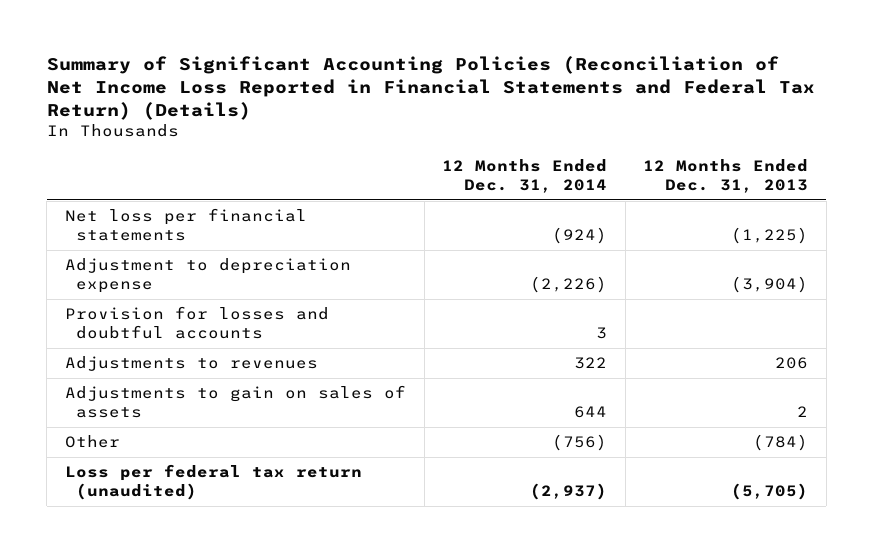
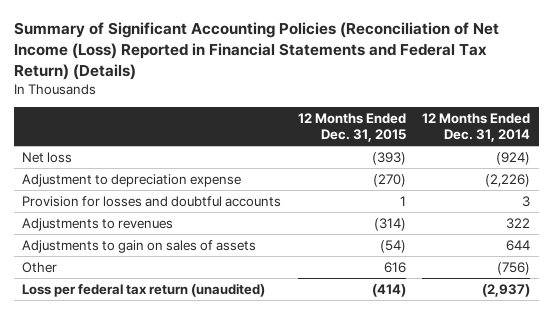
[46,55,815,120] Summary of Significant Accounting Policies (Reconciliation of Net Income Loss Reported in Financial Statements and Federal Tax Return) (Details) -> [13,22,499,80] Summary of Significant Accounting Policies (Reconciliation of Net Income (Loss) Reported in Financial Statements and Federal Tax Return) (Details)
[643,158,809,194] 12 Months Ended Dec. 31, 2013 -> none
none -> [297,112,406,143] 12 Months Ended Dec. 31, 2015
[64,208,307,242] Net loss per financial statements -> [21,151,72,163] Net loss

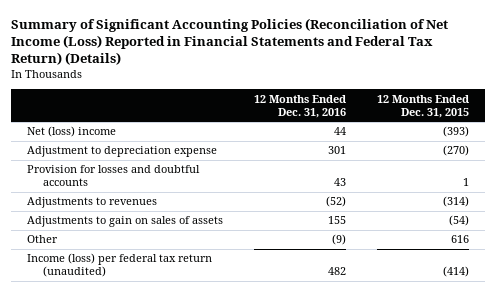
[422,112,531,143] 12 Months Ended Dec. 31, 2014 -> none
none -> [254,94,347,118] 12 Months Ended Dec. 31, 2016
[21,151,72,163] Net loss -> [27,126,117,138] Net (loss) income
[21,282,265,297] Loss per federal tax return (unaudited) -> [27,253,213,278] Income (loss) per federal tax return (unaudited)

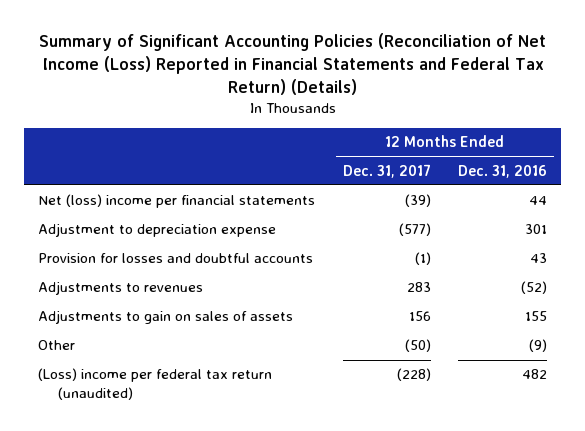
[377,94,470,118] 12 Months Ended Dec. 31, 2015 -> none
none -> [342,163,431,178] Dec. 31, 2017
[27,126,117,138] Net (loss) income -> [38,194,316,209] Net (loss) income per financial statements
[27,253,213,278] Income (loss) per federal tax return (unaudited) -> [38,368,273,400] (Loss) income per federal tax return (unaudited)

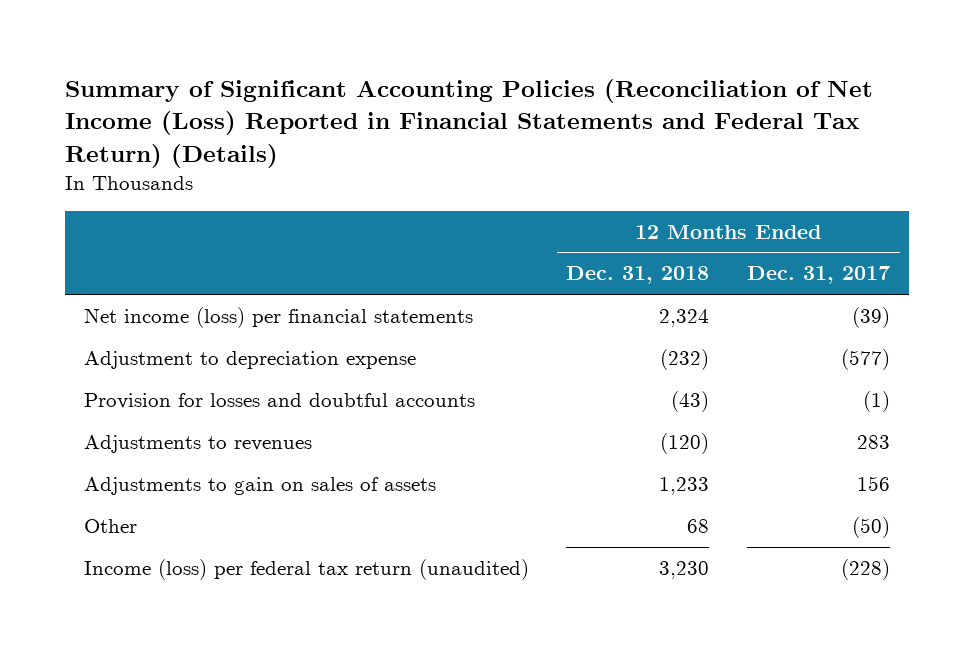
[458,164,548,178] Dec. 31, 2016 -> none
none -> [566,266,710,285] Dec. 31, 2018
[38,194,316,209] Net (loss) income per financial statements -> [83,307,473,329] Net income (loss) per financial statements
[38,368,273,400] (Loss) income per federal tax return (unaudited) -> [83,559,529,581] Income (loss) per federal tax return (unaudited)

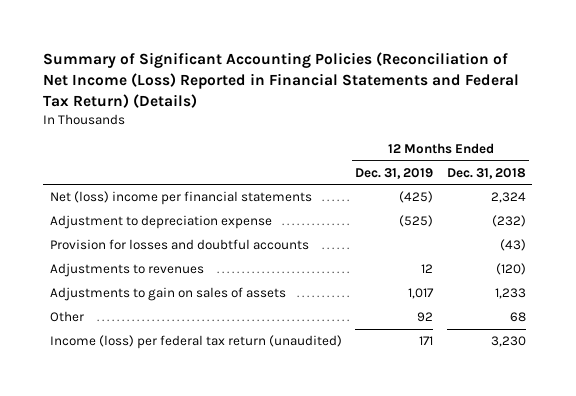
[747,266,891,285] Dec. 31, 2017 -> none
none -> [355,167,434,179] Dec. 31, 2019
[83,307,473,329] Net income (loss) per financial statements -> [49,191,312,206] Net (loss) income per financial statements

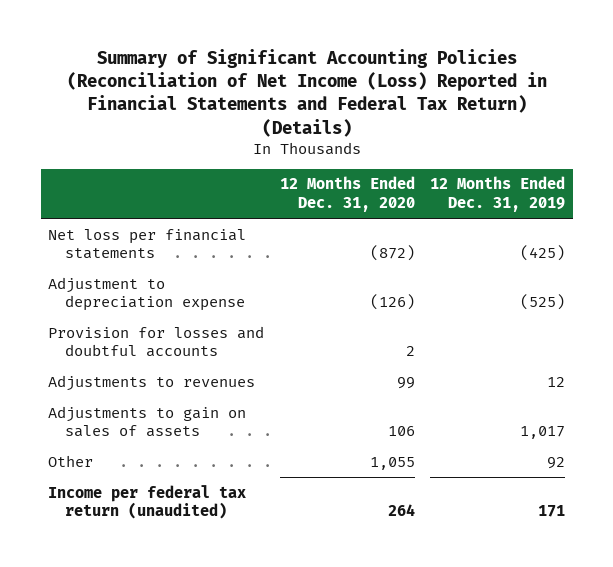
[446,167,526,179] Dec. 31, 2018 -> none
none -> [279,176,415,213] 12 Months Ended Dec. 31, 2020
[49,191,312,206] Net (loss) income per financial statements -> [48,228,247,260] Net loss per financial statements
[49,335,342,350] Income (loss) per federal tax return (unaudited) -> [48,484,247,520] Income per federal tax return (unaudited)

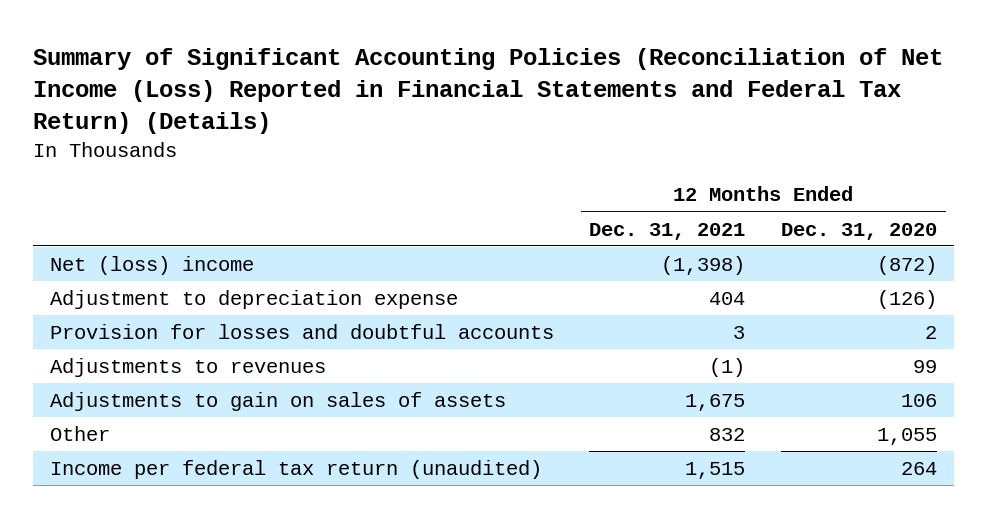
[429,176,565,213] 12 Months Ended Dec. 31, 2019 -> none
none -> [589,222,746,240] Dec. 31, 2021
[48,228,247,260] Net loss per financial statements -> [50,255,255,275] Net (loss) income

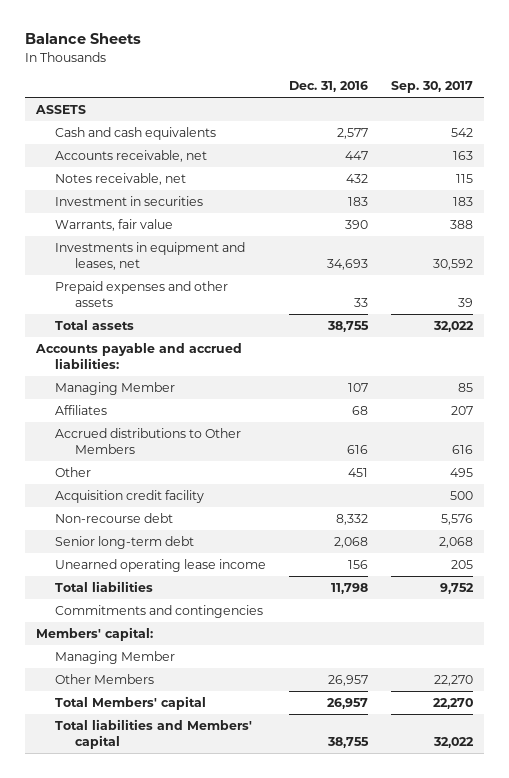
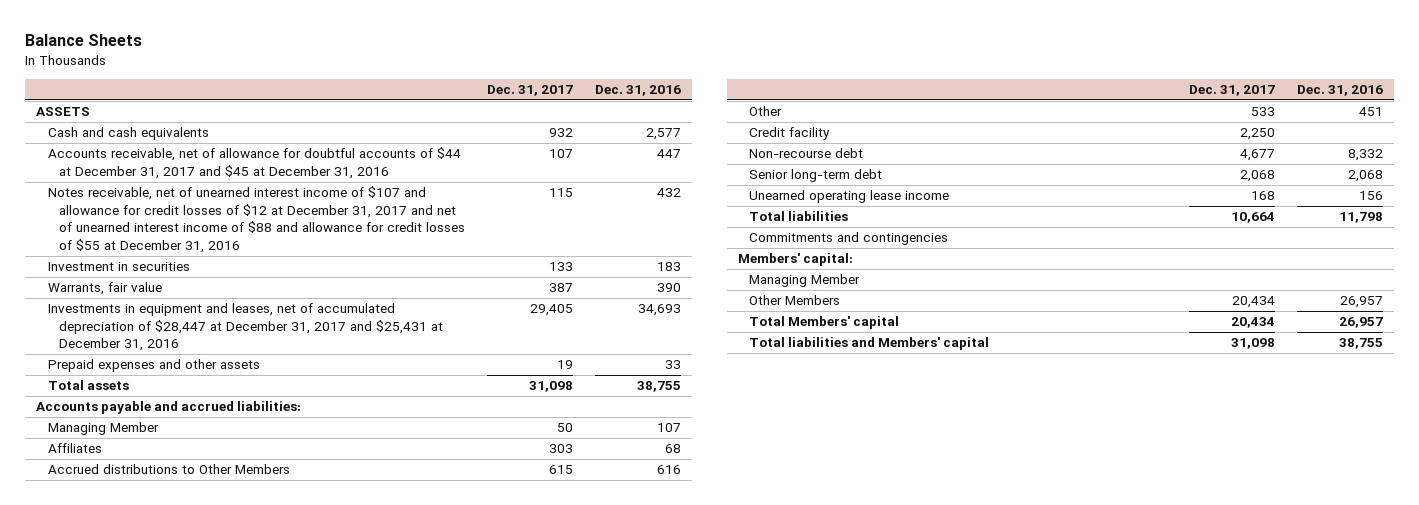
[390,81,473,94] Sep. 30, 2017 -> none
none -> [487,84,574,96] Dec. 31, 2017
[55,149,208,162] Accounts receivable, net -> [47,147,461,179] Accounts receivable, net of allowance for doubtful accounts of $44 at December 31, 2017 and $45 at December 31, 2016
[55,172,187,185] Notes receivable, net -> [47,186,466,253] Notes receivable, net of unearned interest income of $107 and allowance for credit losses of $12 at December 31, 2017 and net of unearned interest income of $88 and allowance for credit losses of $55 at December 31, 2016
[55,241,246,270] Investments in equipment and leases, net -> [47,303,444,352] Investments in equipment and leases, net of accumulated depreciation of $28,447 at December 31, 2017 and $25,431 at December 31, 2016
[55,489,205,503] Acquisition credit facility -> [749,127,831,141] Credit facility

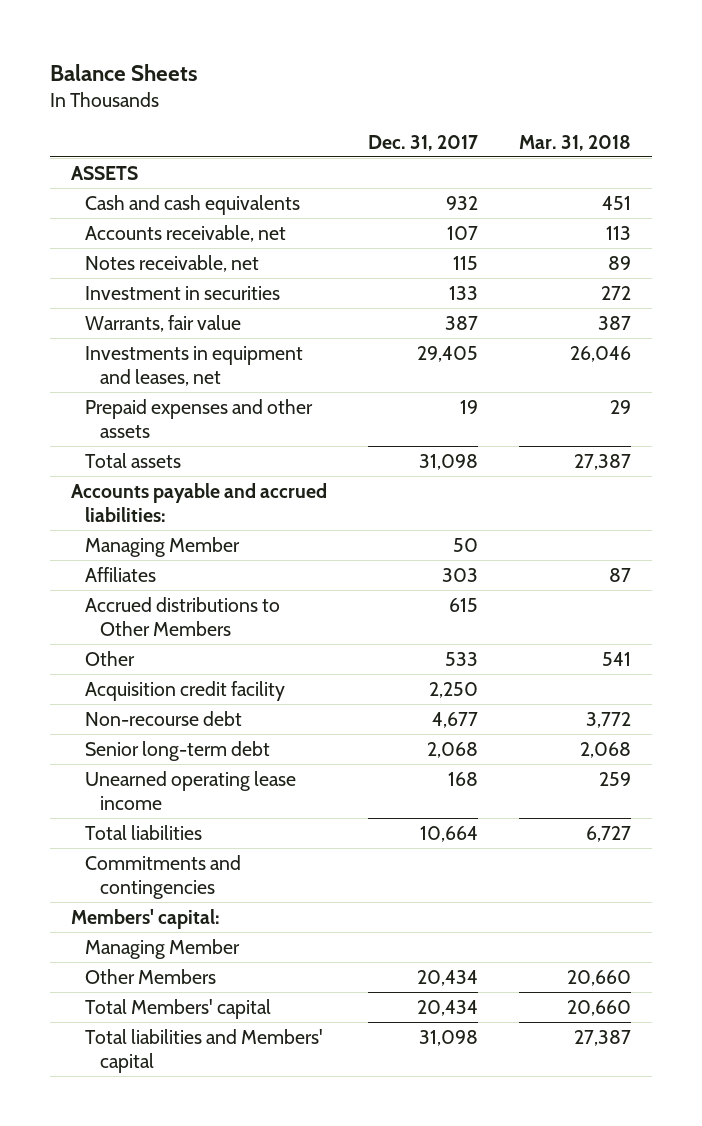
[595,84,682,96] Dec. 31, 2016 -> none
none -> [519,134,632,151] Mar. 31, 2018
[47,147,461,179] Accounts receivable, net of allowance for doubtful accounts of $44 at December 31, 2017 and $45 at December 31, 2016 -> [85,224,287,242] Accounts receivable, net
[47,186,466,253] Notes receivable, net of unearned interest income of $107 and allowance for credit losses of $12 at December 31, 2017 and net of unearned interest income of $88 and allowance for credit losses of $55 at December 31, 2016 -> [85,254,260,272] Notes receivable, net
[47,303,444,352] Investments in equipment and leases, net of accumulated depreciation of $28,447 at December 31, 2017 and $25,431 at December 31, 2016 -> [85,345,304,386] Investments in equipment and leases, net
[749,127,831,141] Credit facility -> [85,680,286,701] Acquisition credit facility

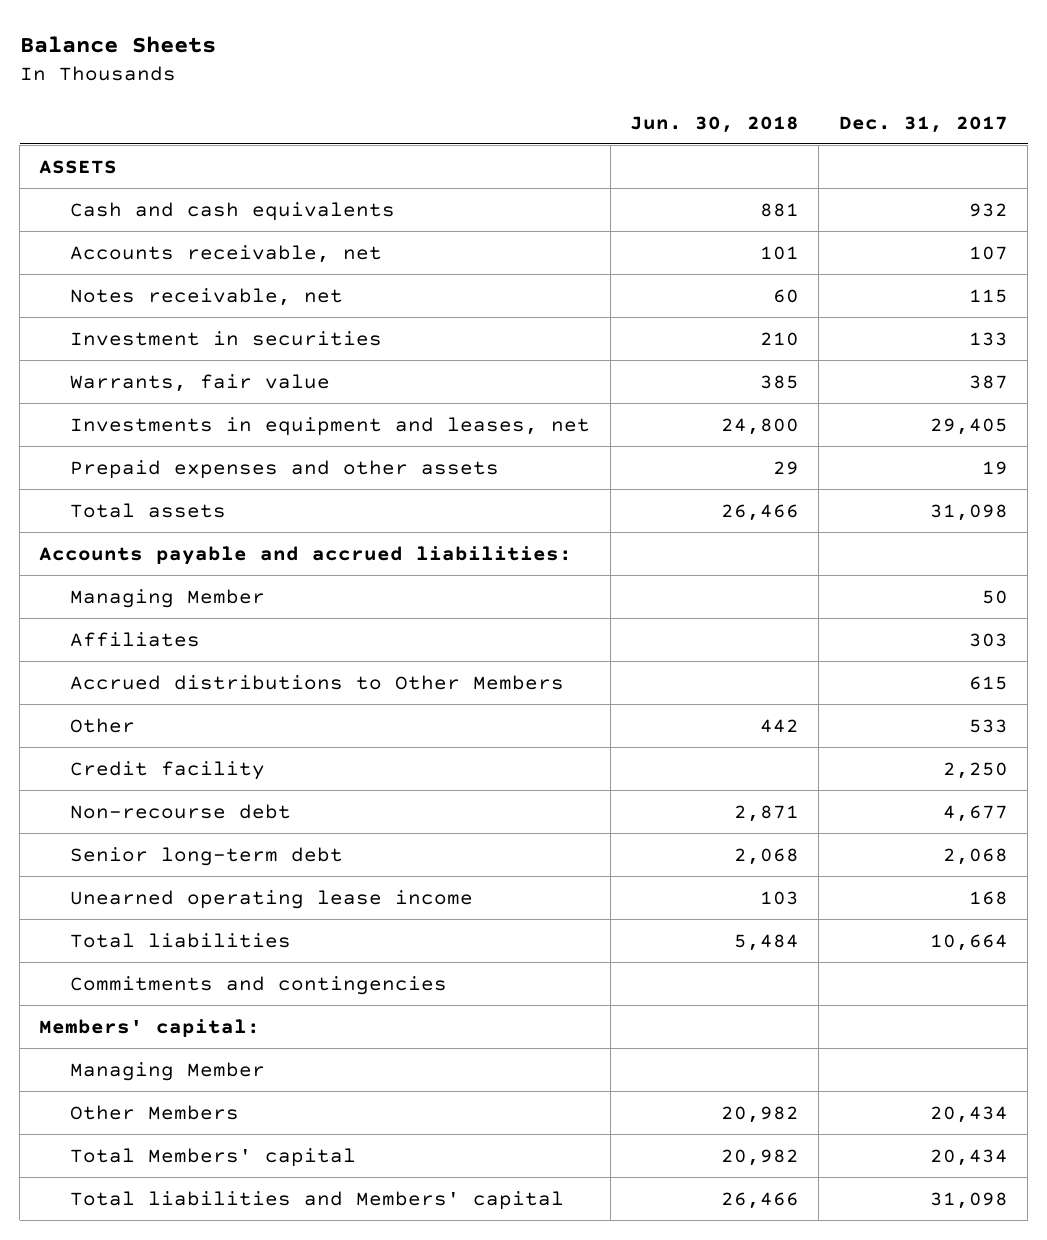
[519,134,632,151] Mar. 31, 2018 -> none
none -> [630,115,800,133] Jun. 30, 2018
[85,680,286,701] Acquisition credit facility -> [70,760,266,780] Credit facility

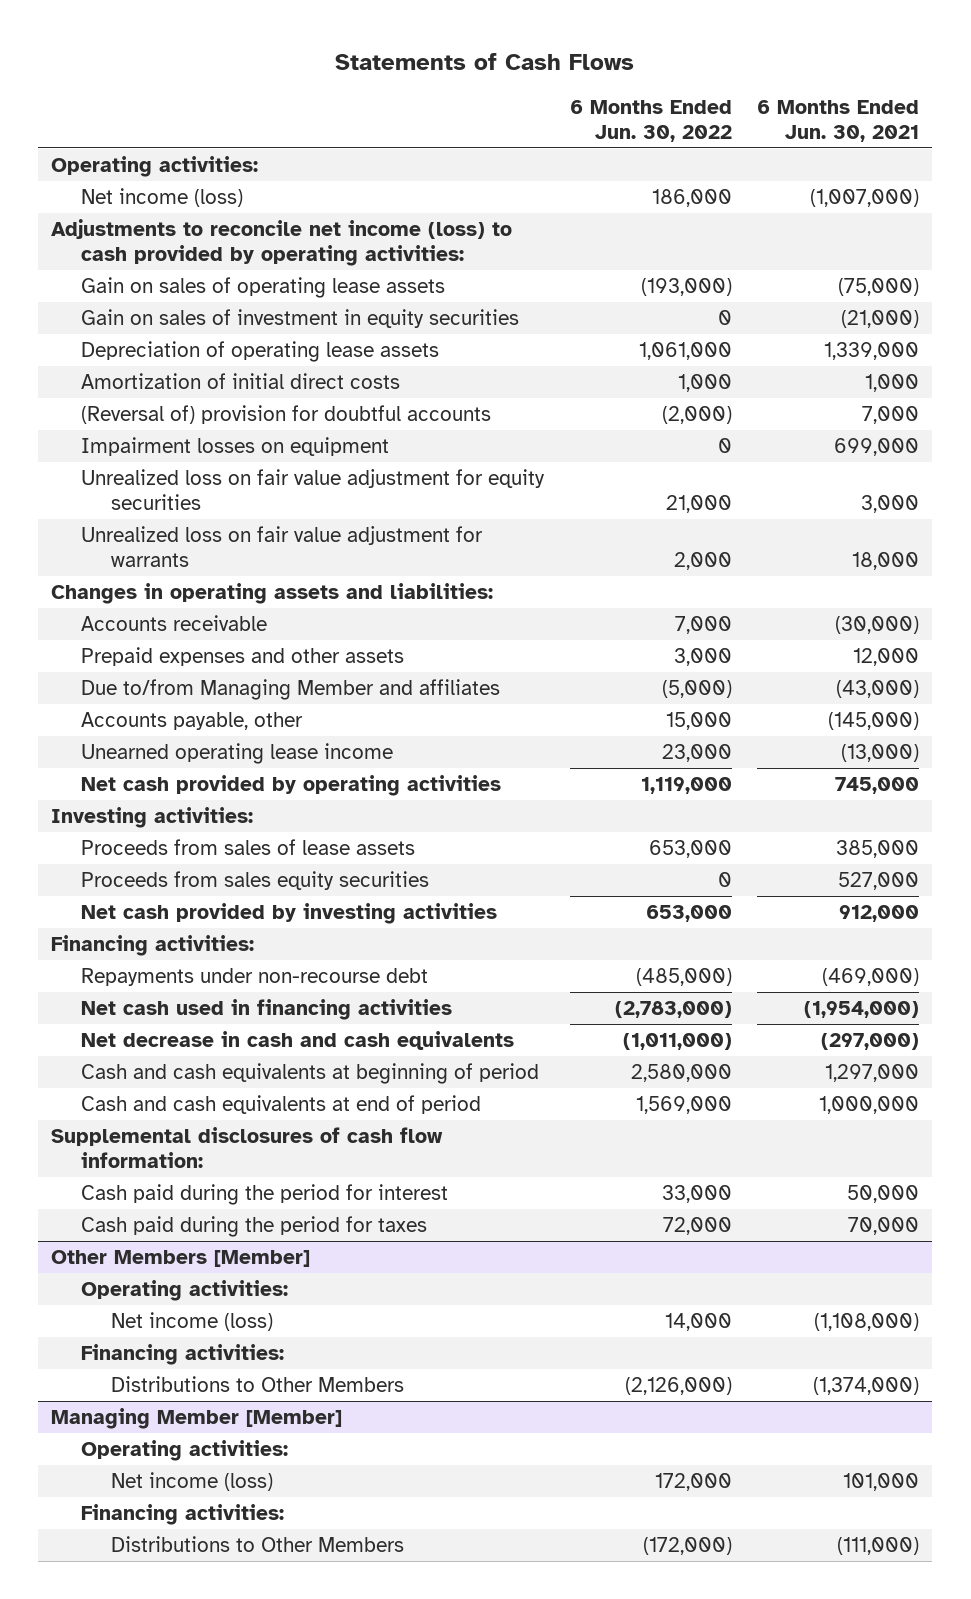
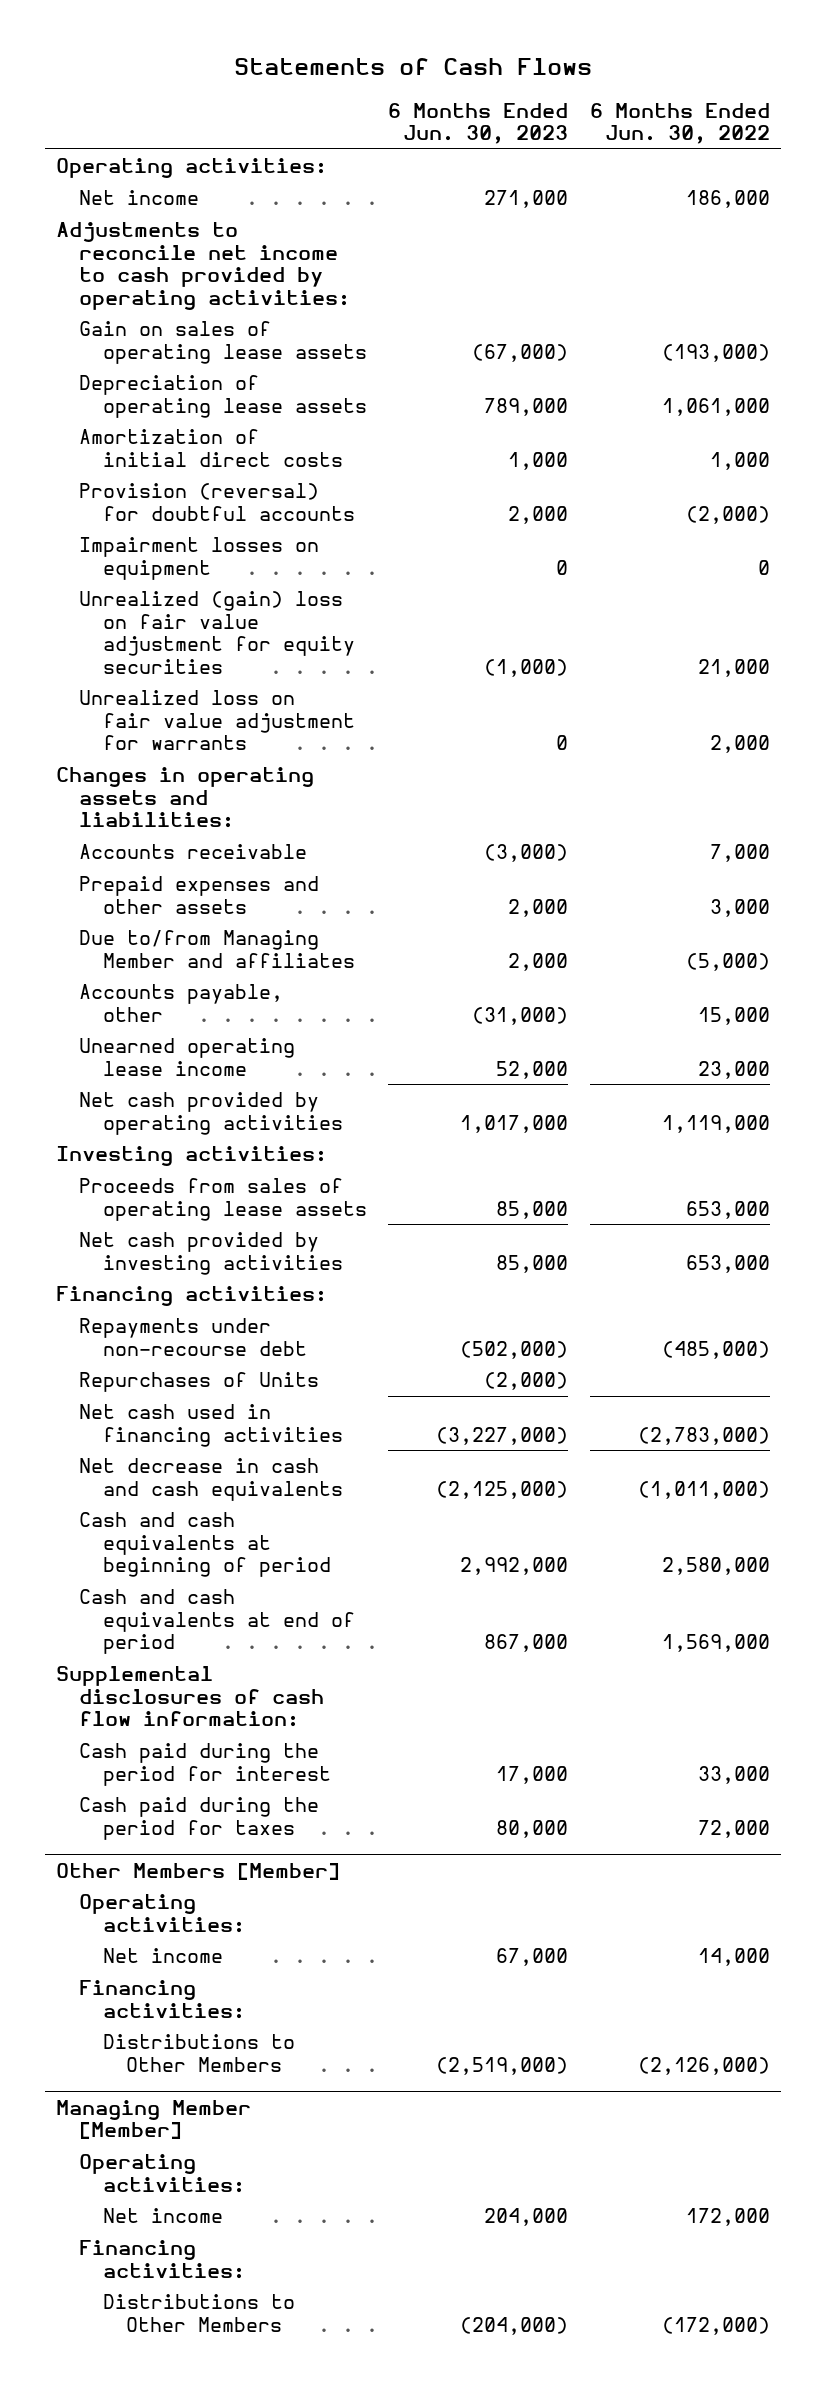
[757,99,920,142] 6 Months Ended Jun. 30, 2021 -> none
none -> [388,102,569,145] 6 Months Ended Jun. 30, 2023
[81,187,244,207] Net income (loss) -> [79,190,200,206] Net income
[51,218,513,266] Adjustments to reconcile net income (loss) to cash provided by operating activities: -> [55,222,351,310] Adjustments to reconcile net income to cash provided by operating activities:
[81,308,520,328] Gain on sales of investment in equity securities -> none
[81,404,492,424] (Reversal of) provision for doubtful accounts -> [79,483,355,521] Provision (reversal) for doubtful accounts
[81,468,546,510] Unrealized loss on fair value adjustment for equity securities -> [79,591,355,674] Unrealized (gain) loss on fair value adjustment for equity securities
[81,870,430,890] Proceeds from sales equity securities -> none
[81,838,416,855] Proceeds from sales of lease assets -> [79,1178,367,1221] Proceeds from sales of operating lease assets
none -> [79,1372,320,1393] Repurchases of Units
[111,1311,274,1331] Net income (loss) -> [102,1948,223,1964] Net income
[111,1471,274,1491] Net income (loss) -> [102,2208,223,2224] Net income

